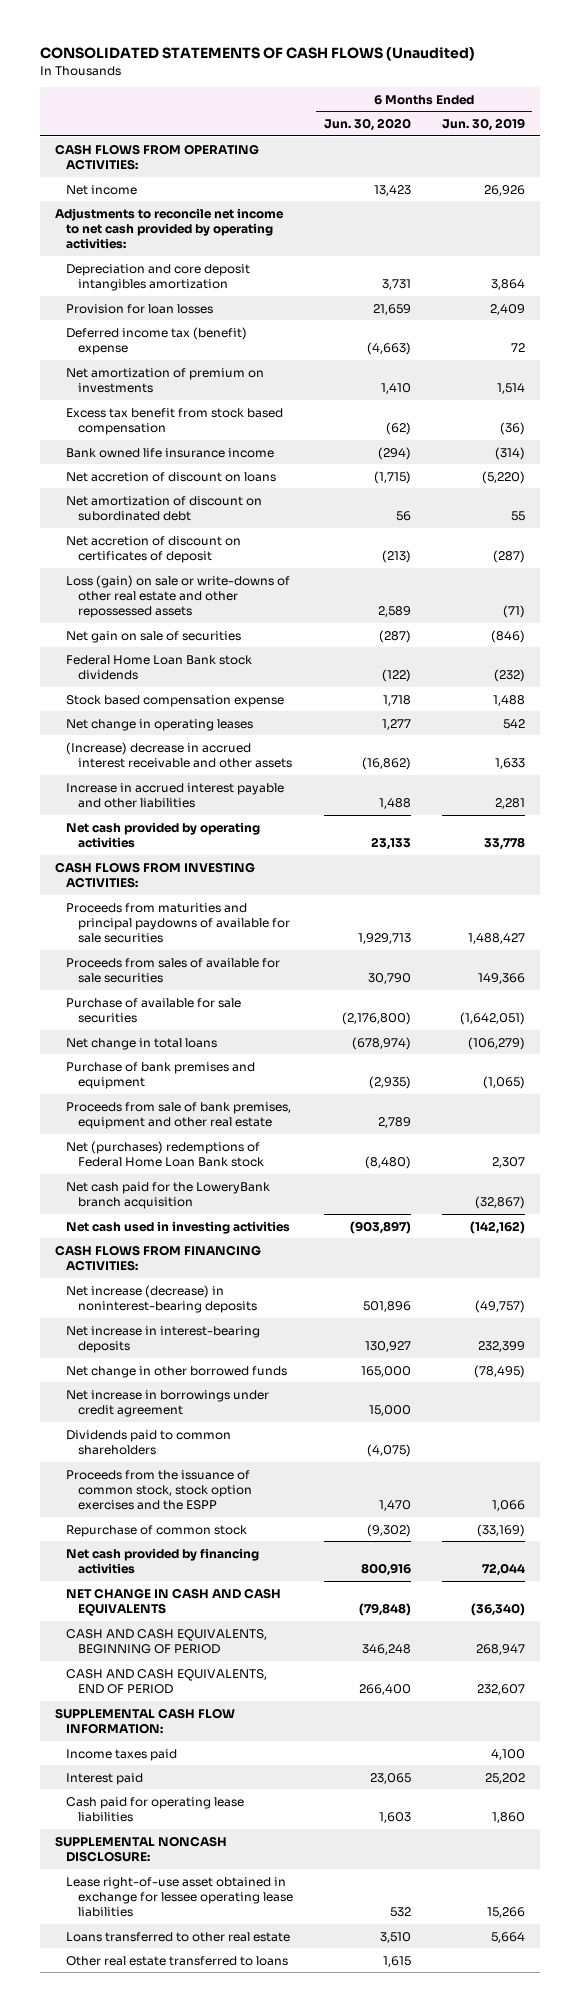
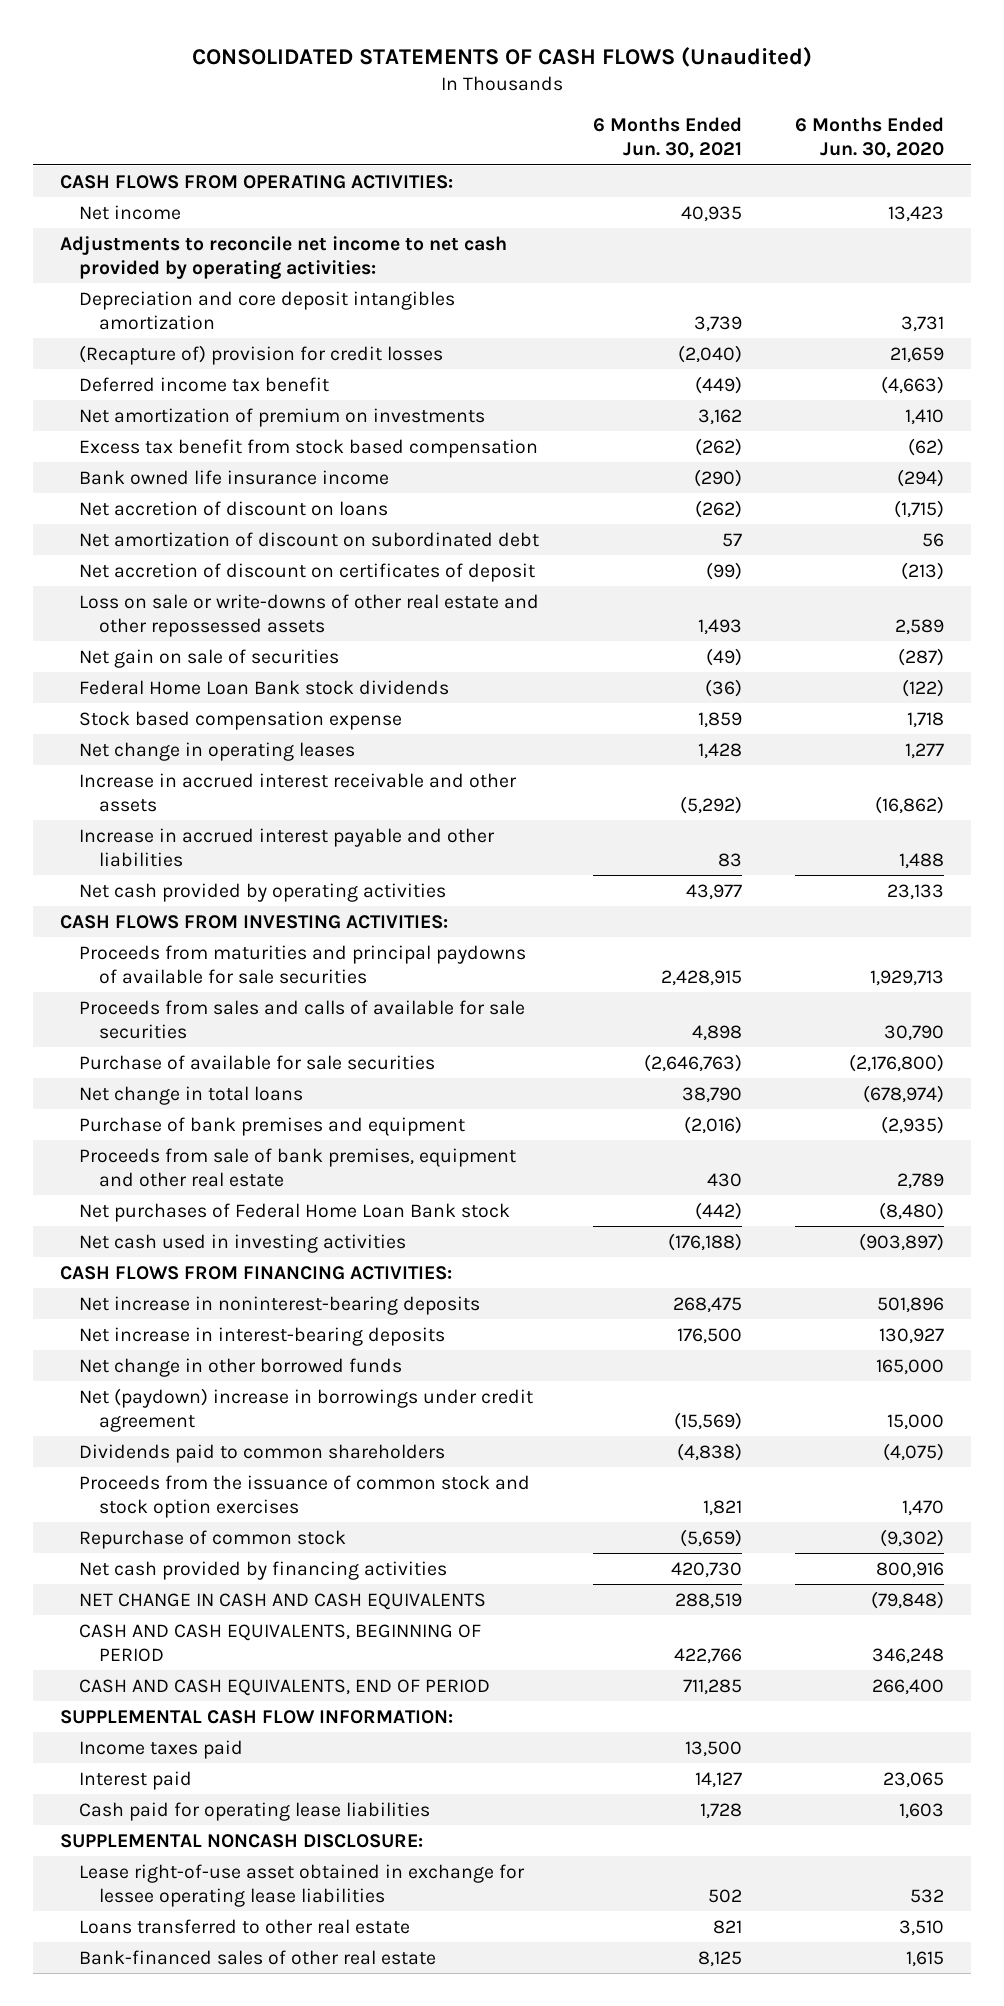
[441,118,525,132] Jun. 30, 2019 -> none
none -> [592,117,742,159] 6 Months Ended Jun. 30, 2021
[66,303,214,314] Provision for loan losses -> [79,344,444,365] (Recapture of) provision for credit losses
[66,326,248,355] Deferred income tax (benefit) expense -> [79,376,330,392] Deferred income tax benefit
[66,574,291,618] Loss (gain) on sale or write-downs of other real estate and other repossessed assets -> [79,593,540,637] Loss on sale or write-downs of other real estate and other repossessed assets
[66,741,292,768] (Increase) decrease in accrued interest receivable and other assets -> [79,772,518,812] Increase in accrued interest receivable and other assets
[66,957,281,983] Proceeds from sales of available for sale securities -> [79,999,526,1039] Proceeds from sales and calls of available for sale securities
[66,1181,271,1209] Net cash paid for the LoweryBank branch acquisition -> none
[66,1140,264,1167] Net (purchases) redemptions of Federal Home Loan Bank stock -> [79,1202,511,1222] Net purchases of Federal Home Loan Bank stock
[66,1284,257,1313] Net increase (decrease) in noninterest-bearing deposits -> [79,1295,481,1315] Net increase in noninterest-bearing deposits
[66,1389,270,1417] Net increase in borrowings under credit agreement -> [79,1387,534,1432] Net (paydown) increase in borrowings under credit agreement
[66,1469,252,1510] Proceeds from the issuance of common stock, stock option exercises and the ESPP -> [79,1474,531,1518] Proceeds from the issuance of common stock and stock option exercises
[66,1955,289,1966] Other real estate transferred to loans -> [79,1949,437,1965] Bank-financed sales of other real estate

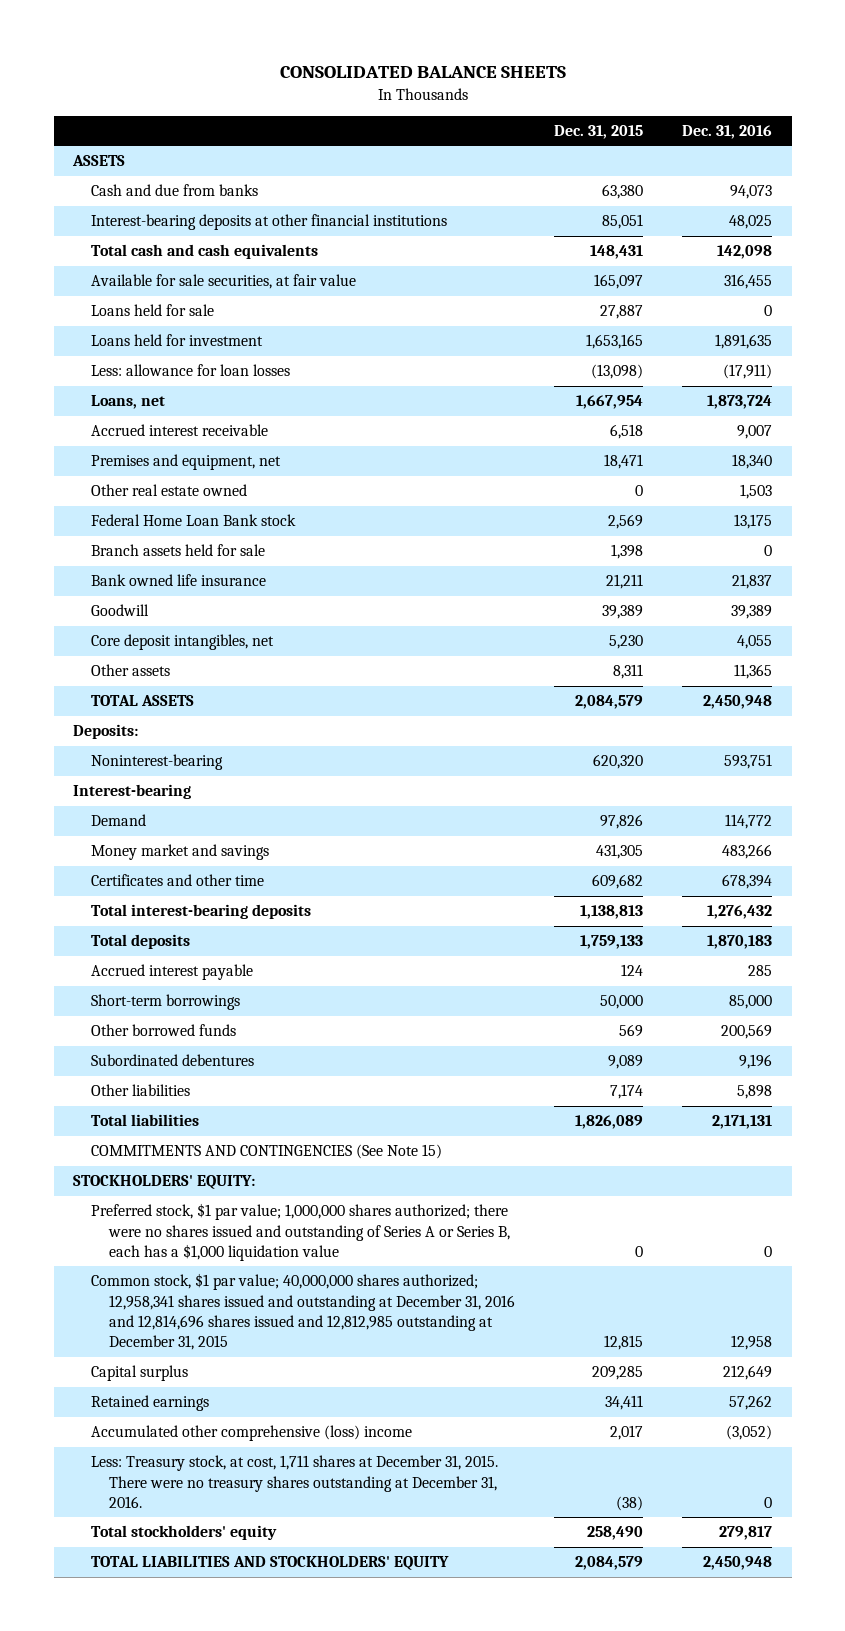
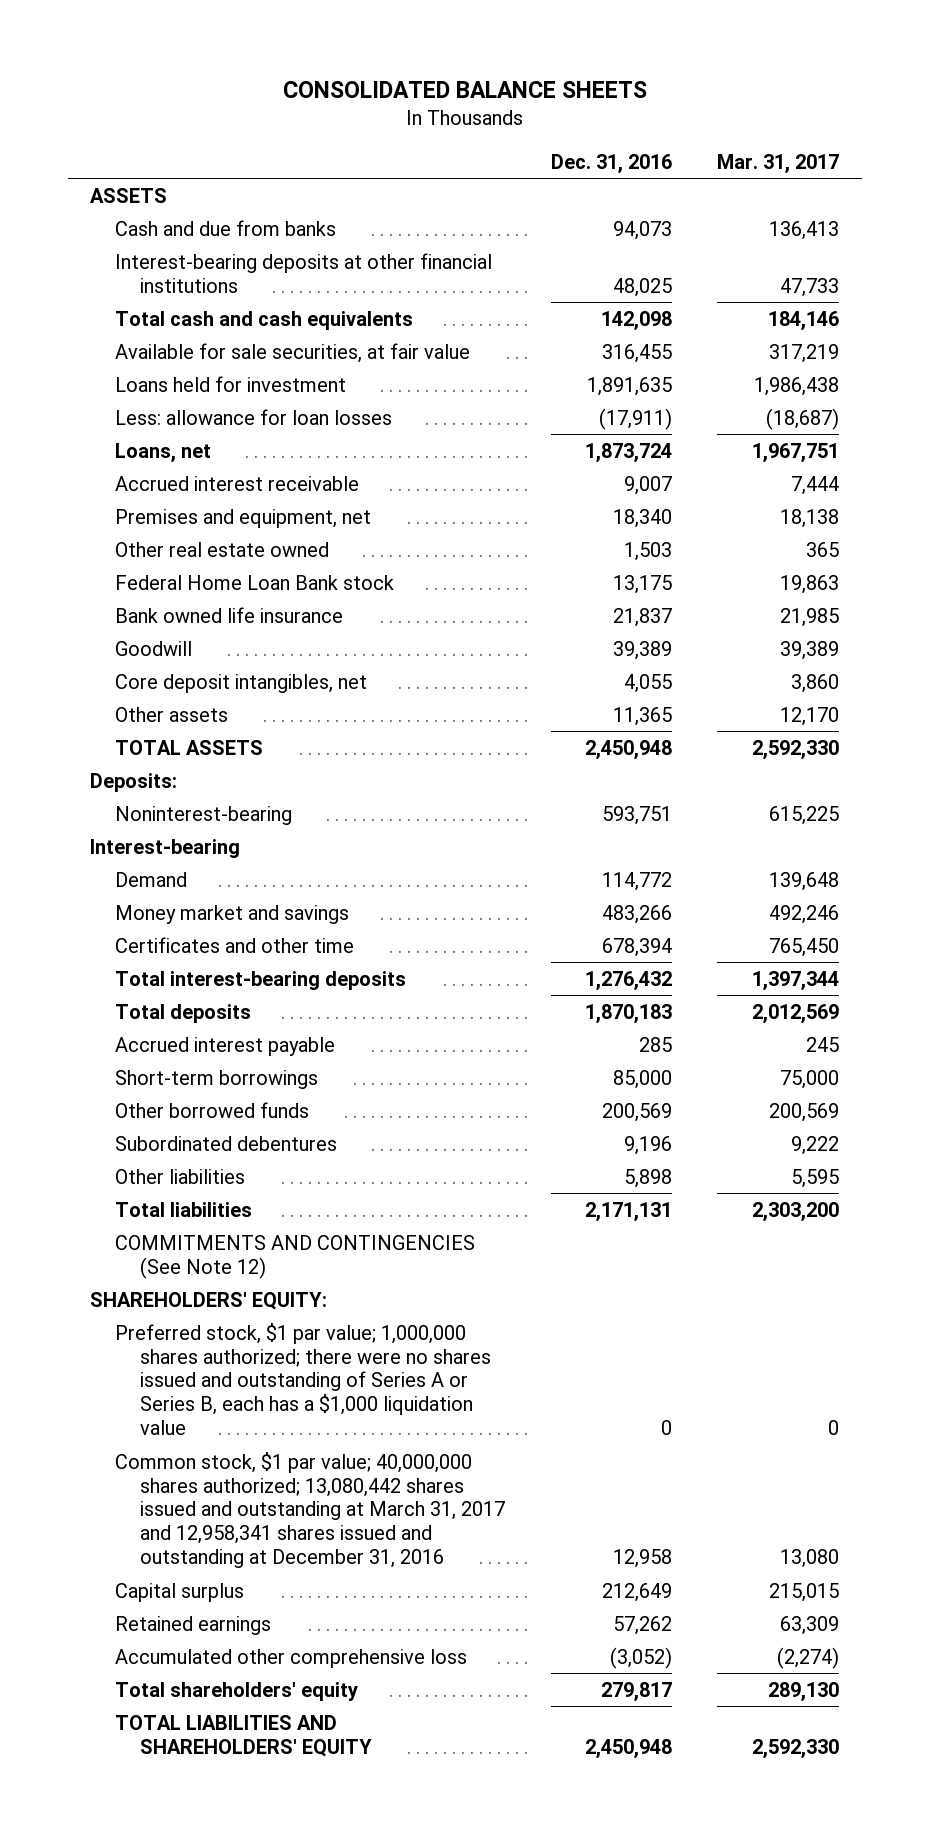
[554,124,644,139] Dec. 31, 2015 -> none
none -> [717,153,840,174] Mar. 31, 2017
[91,304,215,317] Loans held for sale -> none
[91,544,266,557] Branch assets held for sale -> none
[91,1144,443,1160] COMMITMENTS AND CONTINGENCIES (See Note 15) -> [115,1234,476,1279] COMMITMENTS AND CONTINGENCIES (See Note 12)
[73,1175,256,1190] STOCKHOLDERS' EQUITY: -> [90,1291,328,1310] SHAREHOLDERS' EQUITY:
[91,1273,516,1351] Common stock, $1 par value; 40,000,000 shares authorized; 12,958,341 shares issued and outstanding at December 31, 2016 and 12,814,696 shares issued and 12,812,985 outstanding at December 31, 2015 -> [115,1451,506,1569] Common stock, $1 par value; 40,000,000 shares authorized; 13,080,442 shares issued and outstanding at March 31, 2017 and 12,958,341 shares issued and outstanding at December 31, 2016
[91,1455,499,1509] Less: Treasury stock, at cost, 1,711 shares at December 31, 2015. There were no treasury shares outstanding at December 31, 2016. -> none
[91,1425,413,1442] Accumulated other comprehensive (loss) income -> [115,1648,468,1668] Accumulated other comprehensive loss
[91,1525,278,1541] Total stockholders' equity -> [115,1681,359,1701] Total shareholders' equity
[91,1556,450,1571] TOTAL LIABILITIES AND STOCKHOLDERS' EQUITY -> [115,1714,373,1757] TOTAL LIABILITIES AND SHAREHOLDERS' EQUITY

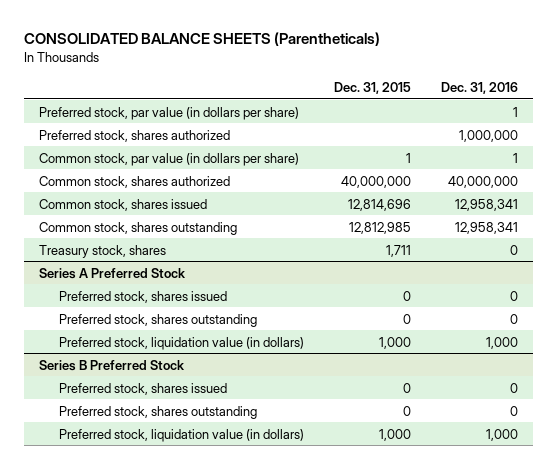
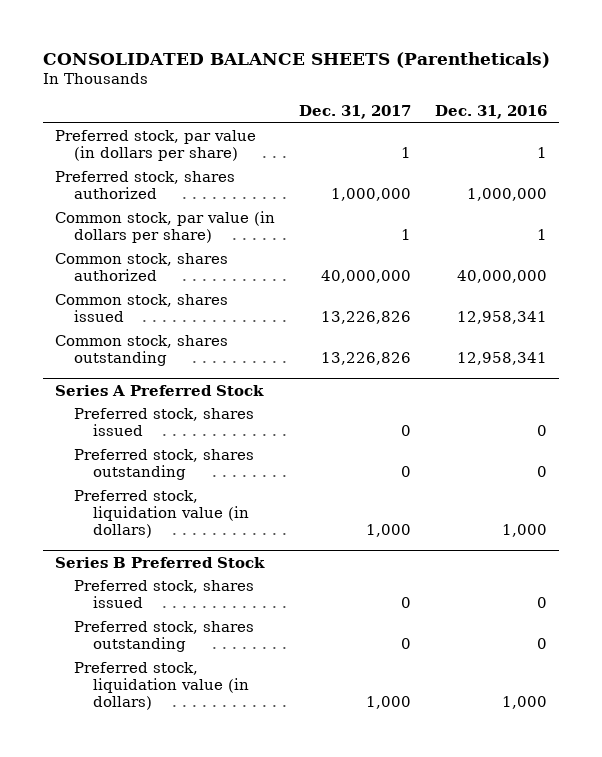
[333,81,411,94] Dec. 31, 2015 -> none
none -> [298,104,411,119] Dec. 31, 2017
[38,244,166,258] Treasury stock, shares -> none

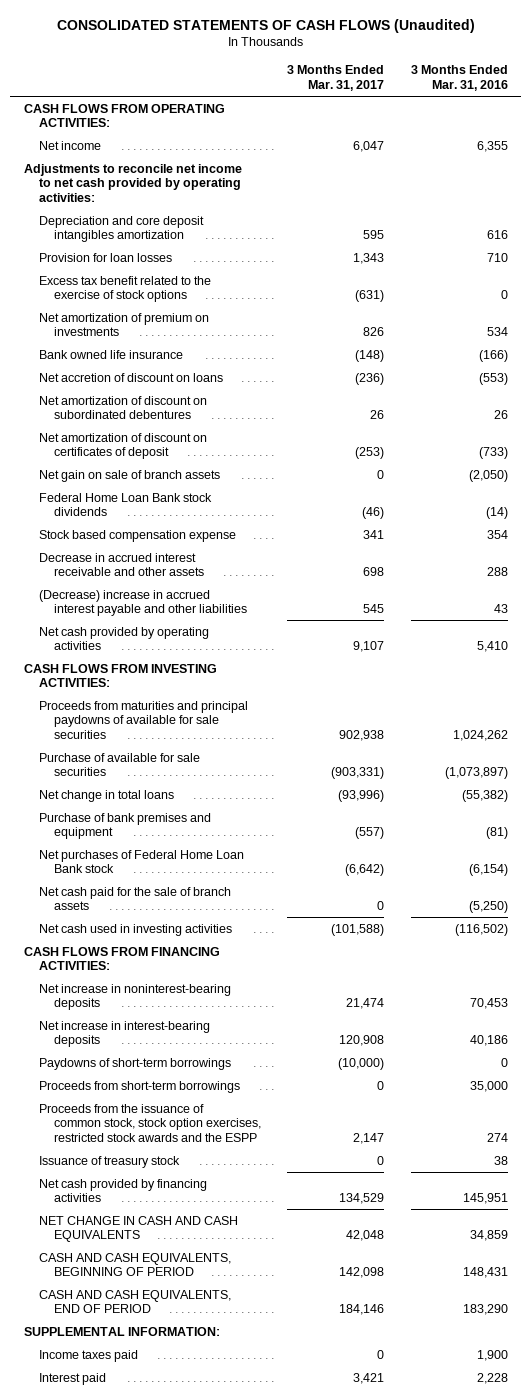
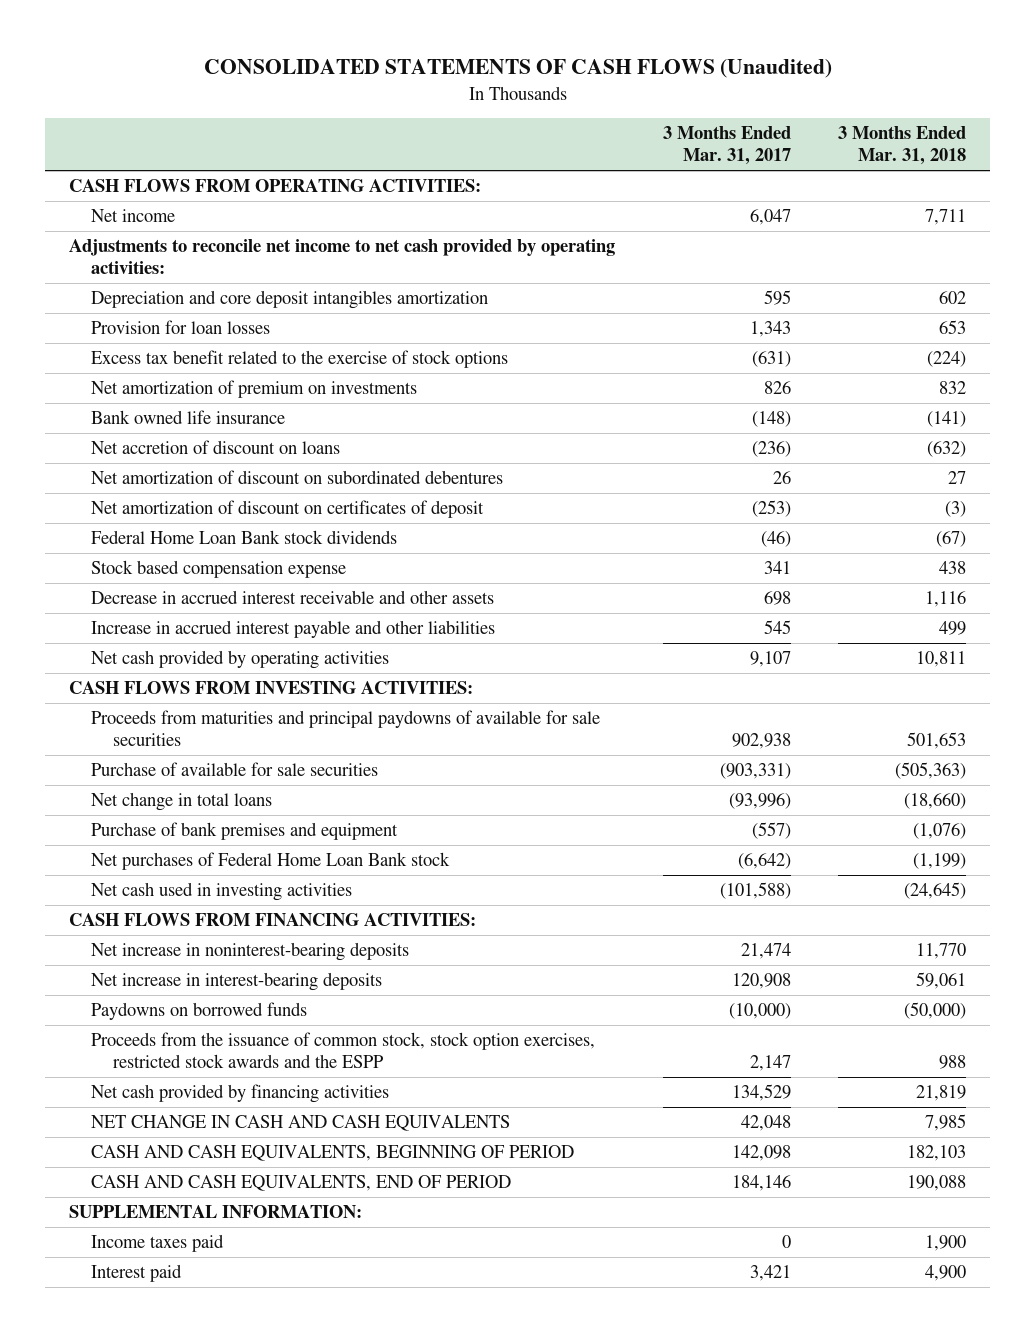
[410,65,508,91] 3 Months Ended Mar. 31, 2016 -> none
none -> [838,126,967,166] 3 Months Ended Mar. 31, 2018
[38,469,220,482] Net gain on sale of branch assets -> none
[38,589,247,617] (Decrease) increase in accrued interest payable and other liabilities -> [91,619,496,638] Increase in accrued interest payable and other liabilities
[38,886,231,911] Net cash paid for the sale of branch assets -> none
[38,1057,231,1070] Paydowns of short-term borrowings -> none
[38,1080,240,1093] Proceeds from short-term borrowings -> none
none -> [91,1001,308,1020] Paydowns on borrowed funds
[38,1155,180,1168] Issuance of treasury stock -> none

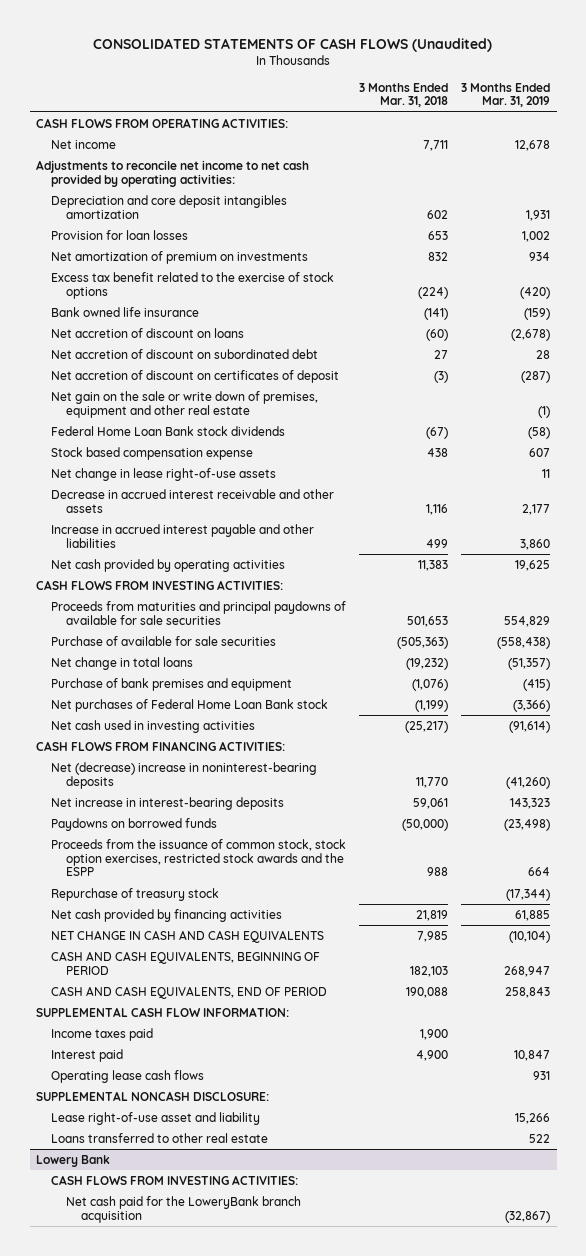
[662,126,791,166] 3 Months Ended Mar. 31, 2017 -> none
none -> [461,82,551,108] 3 Months Ended Mar. 31, 2019
[91,349,509,368] Excess tax benefit related to the exercise of stock options -> [51,271,335,299] Excess tax benefit related to the exercise of stock options
[927,440,967,457] (632) -> [426,328,449,341] (60)
[91,469,504,484] Net amortization of discount on subordinated debentures -> [51,348,319,359] Net accretion of discount on subordinated debt
[91,499,485,518] Net amortization of discount on certificates of deposit -> [51,369,340,383] Net accretion of discount on certificates of deposit
none -> [51,390,319,418] Net gain on the sale or write down of premises, equipment and other real estate
none -> [51,467,277,481] Net change in lease right-of-use assets
[916,650,967,667] 10,811 -> [418,559,449,571] 11,383
[904,792,967,809] (18,660) -> [406,657,449,670] (19,232)
[904,881,967,899] (24,645) -> [405,720,449,733] (25,217)
[91,941,410,961] Net increase in noninterest-bearing deposits -> [51,761,318,789] Net (decrease) increase in noninterest-bearing deposits
none -> [51,887,220,901] Repurchase of treasury stock
[69,1204,363,1218] SUPPLEMENTAL INFORMATION: -> [36,1006,290,1017] SUPPLEMENTAL CASH FLOW INFORMATION:
none -> [51,1069,205,1083] Operating lease cash flows
none -> [36,1090,270,1101] SUPPLEMENTAL NONCASH DISCLOSURE:
none -> [51,1111,261,1125] Lease right-of-use asset and liability
none -> [51,1132,269,1143] Loans transferred to other real estate
none -> [36,1154,111,1167] Lowery Bank
none -> [51,1174,299,1185] CASH FLOWS FROM INVESTING ACTIVITIES:
none -> [65,1195,301,1223] Net cash paid for the LoweryBank branch acquisition

